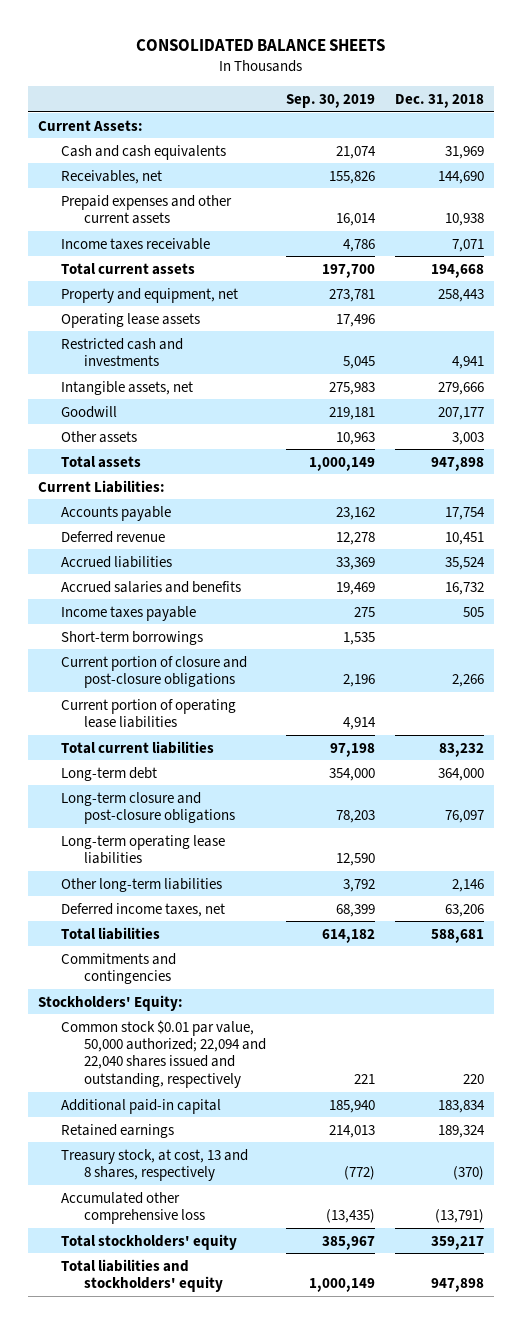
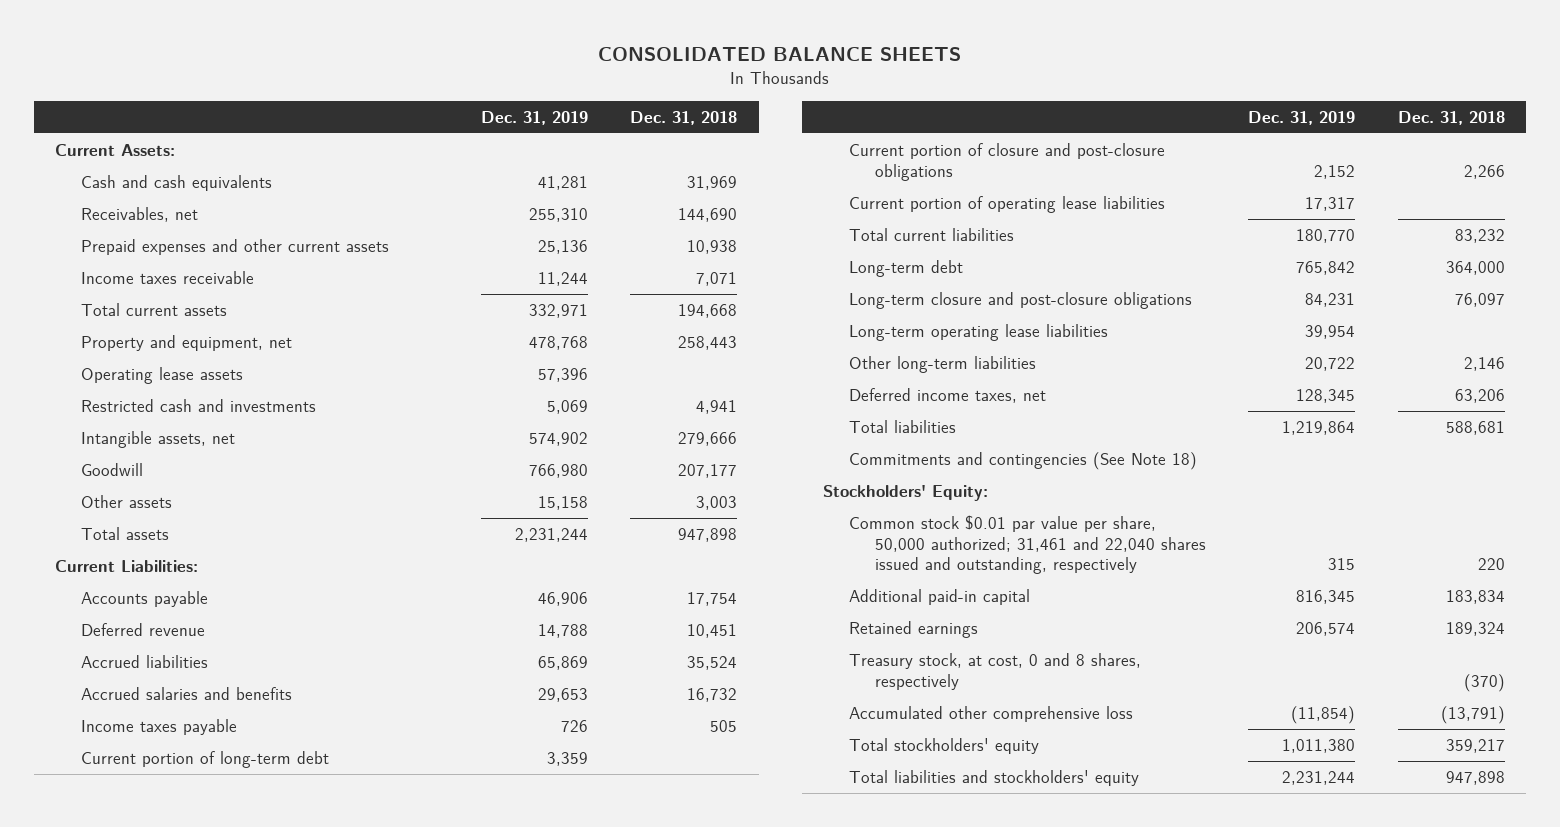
[285,93,375,108] Sep. 30, 2019 -> none
none -> [480,110,588,125] Dec. 31, 2019
[60,630,203,645] Short-term borrowings -> none
none -> [81,750,330,768] Current portion of long-term debt
[60,952,176,985] Commitments and contingencies -> [848,451,1197,470] Commitments and contingencies (See Note 18)
[60,1019,266,1088] Common stock $0.01 par value, 50,000 authorized; 22,094 and 22,040 shares issued and outstanding, respectively -> [848,514,1206,575] Common stock $0.01 par value per share, 50,000 authorized; 31,461 and 22,040 shares issued and outstanding, respectively
[60,1148,248,1182] Treasury stock, at cost, 13 and 8 shares, respectively -> [848,652,1141,690] Treasury stock, at cost, 0 and 8 shares, respectively

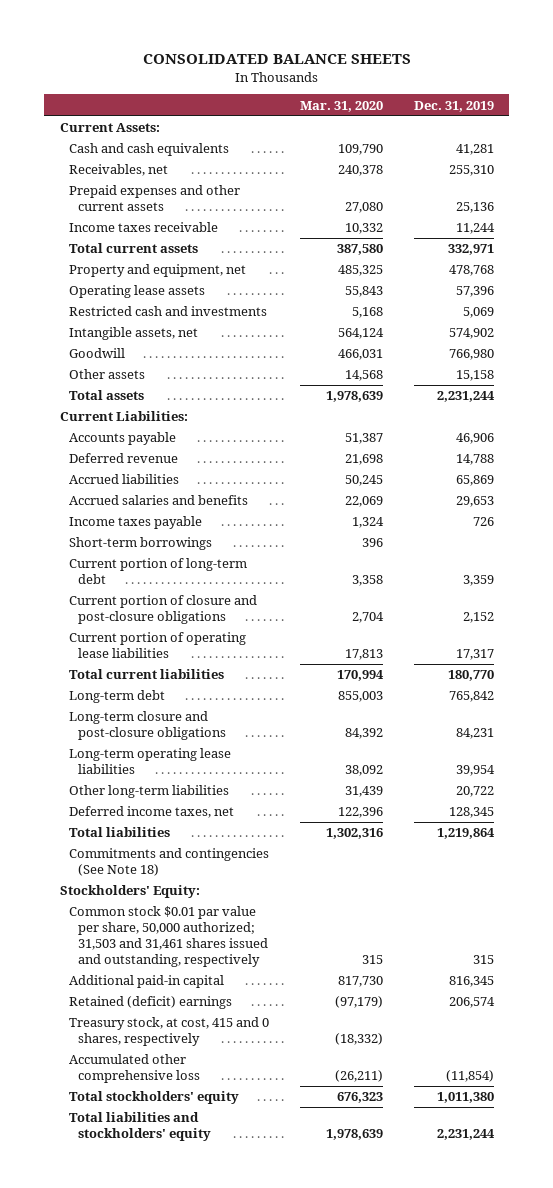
[630,110,738,125] Dec. 31, 2018 -> none
none -> [299,100,383,112] Mar. 31, 2020
none -> [68,537,212,551] Short-term borrowings
[848,514,1206,575] Common stock $0.01 par value per share, 50,000 authorized; 31,461 and 22,040 shares issued and outstanding, respectively -> [68,906,268,967] Common stock $0.01 par value per share, 50,000 authorized; 31,503 and 31,461 shares issued and outstanding, respectively
[848,620,978,638] Retained earnings -> [68,996,232,1010] Retained (deficit) earnings
[848,652,1141,690] Treasury stock, at cost, 0 and 8 shares, respectively -> [68,1017,269,1047] Treasury stock, at cost, 415 and 0 shares, respectively

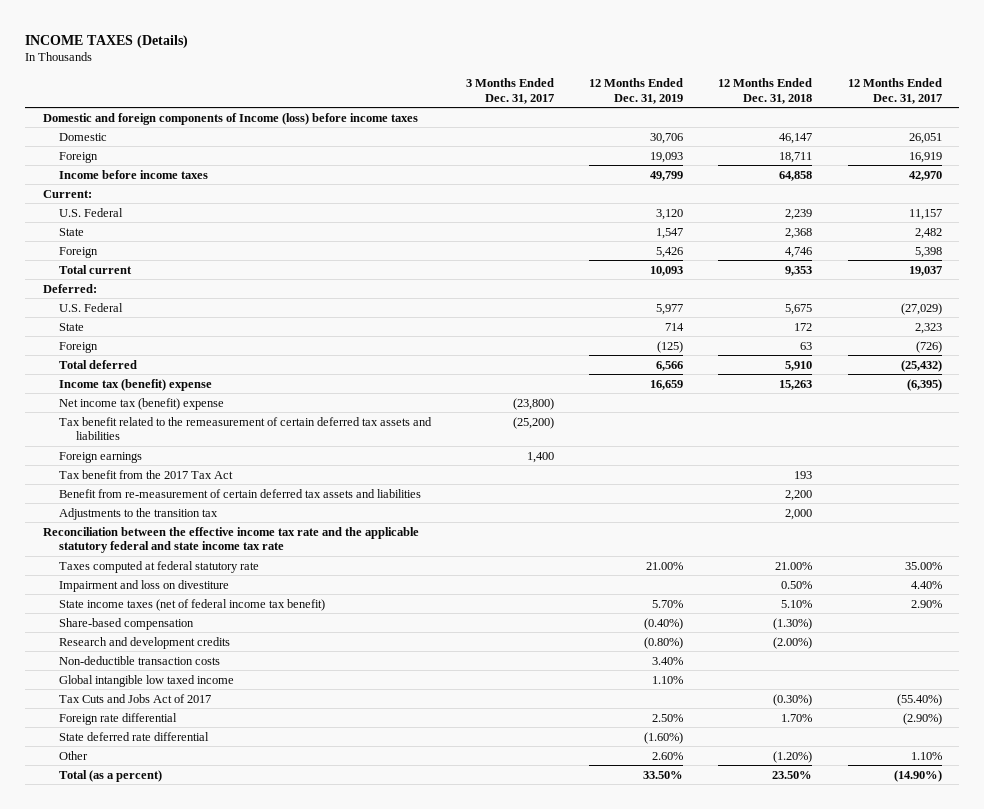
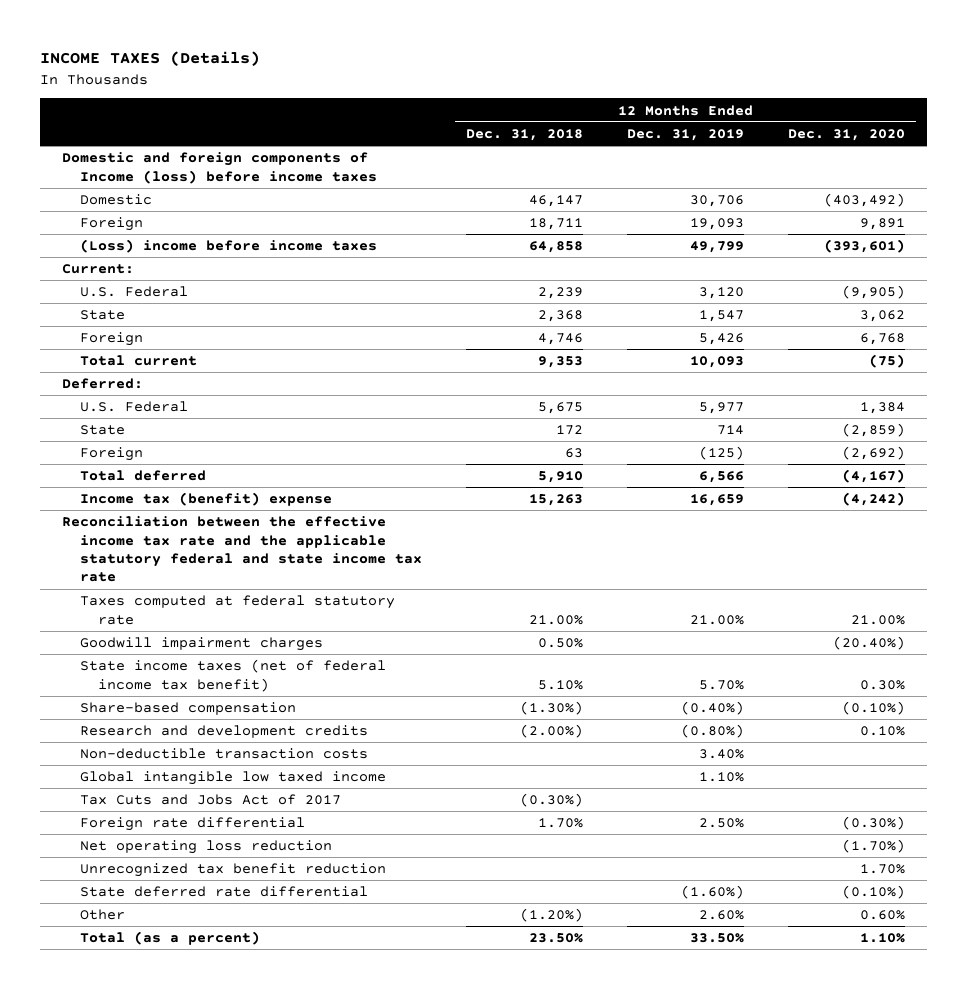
[466,78,555,104] 3 Months Ended Dec. 31, 2017 -> none
[847,78,942,104] 12 Months Ended Dec. 31, 2017 -> none
none -> [788,128,906,141] Dec. 31, 2020
[59,169,209,179] Income before income taxes -> [80,239,378,254] (Loss) income before income taxes
[59,397,225,410] Net income tax (benefit) expense -> none
[59,416,433,441] Tax benefit related to the remeasurement of certain deferred tax assets and liabilities -> none
[59,451,143,463] Foreign earnings -> none
[59,469,234,479] Tax benefit from the 2017 Tax Act -> none
[59,488,422,498] Benefit from re-measurement of certain deferred tax assets and liabilities -> none
[59,507,219,520] Adjustments to the transition tax -> none
[59,579,230,592] Impairment and loss on divestiture -> none
none -> [80,637,324,652] Goodwill impairment charges
none -> [80,840,333,855] Net operating loss reduction
none -> [80,863,387,878] Unrecognized tax benefit reduction

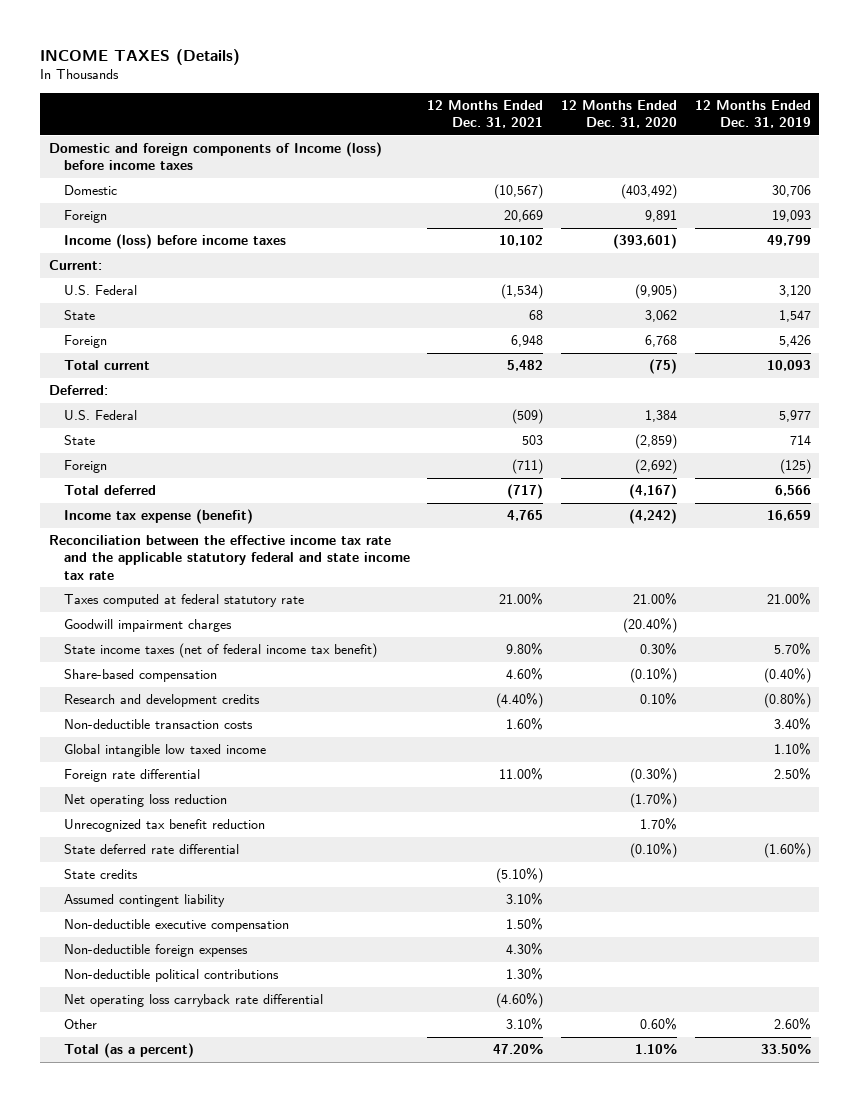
[466,128,584,141] Dec. 31, 2018 -> none
none -> [427,99,544,128] 12 Months Ended Dec. 31, 2021
[80,239,378,254] (Loss) income before income taxes -> [63,234,286,250] Income (loss) before income taxes
[80,492,333,507] Income tax (benefit) expense -> [63,509,253,525] Income tax expense (benefit)
[80,794,342,806] Tax Cuts and Jobs Act of 2017 -> none
none -> [63,869,138,880] State credits
none -> [63,894,225,908] Assumed contingent liability
none -> [63,919,289,933] Non-deductible executive compensation
none -> [63,944,248,958] Non-deductible foreign expenses
none -> [63,969,279,983] Non-deductible political contributions
none -> [63,994,323,1008] Net operating loss carryback rate differential

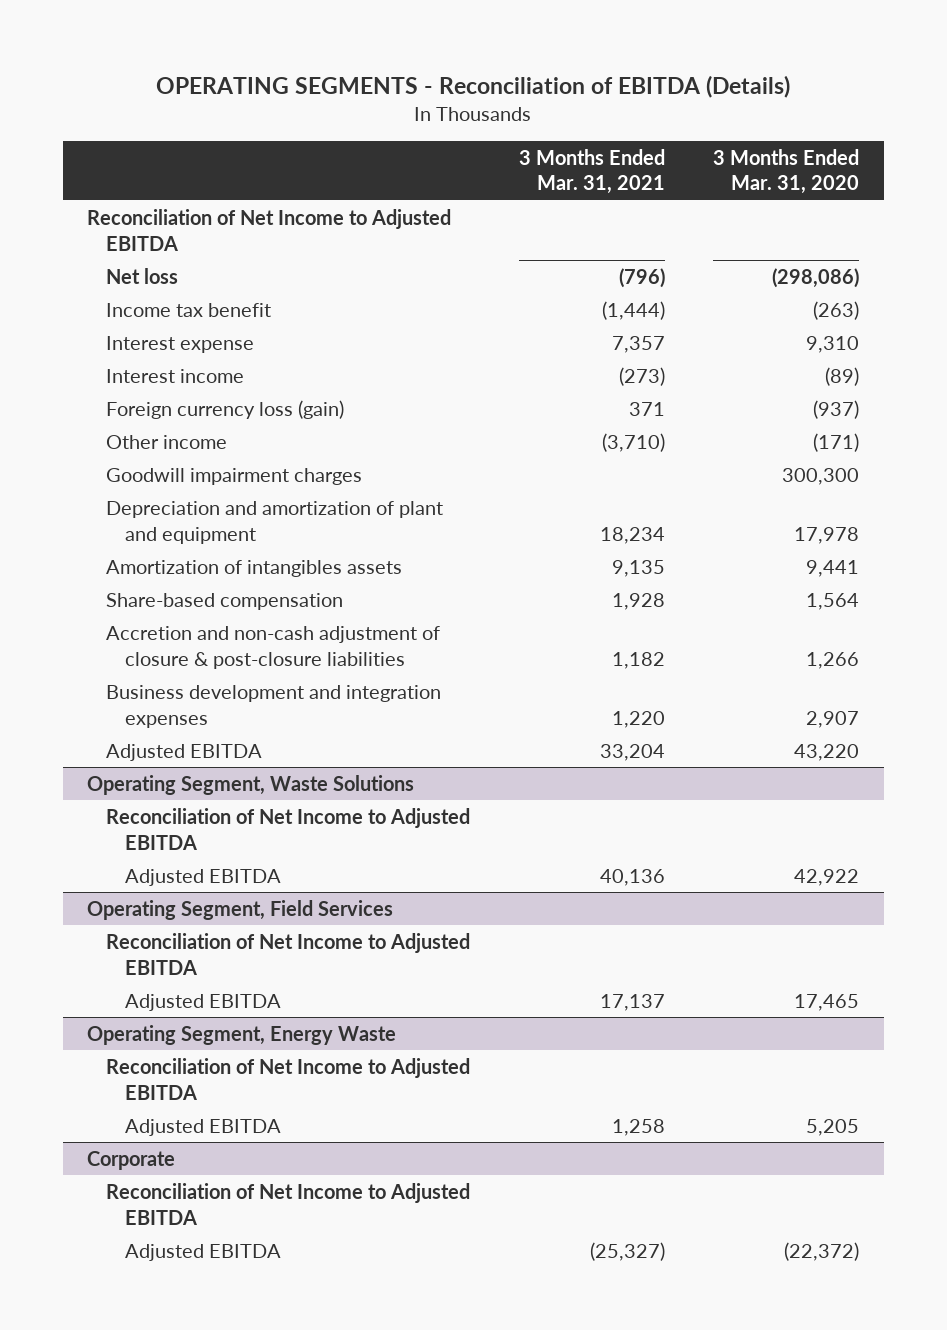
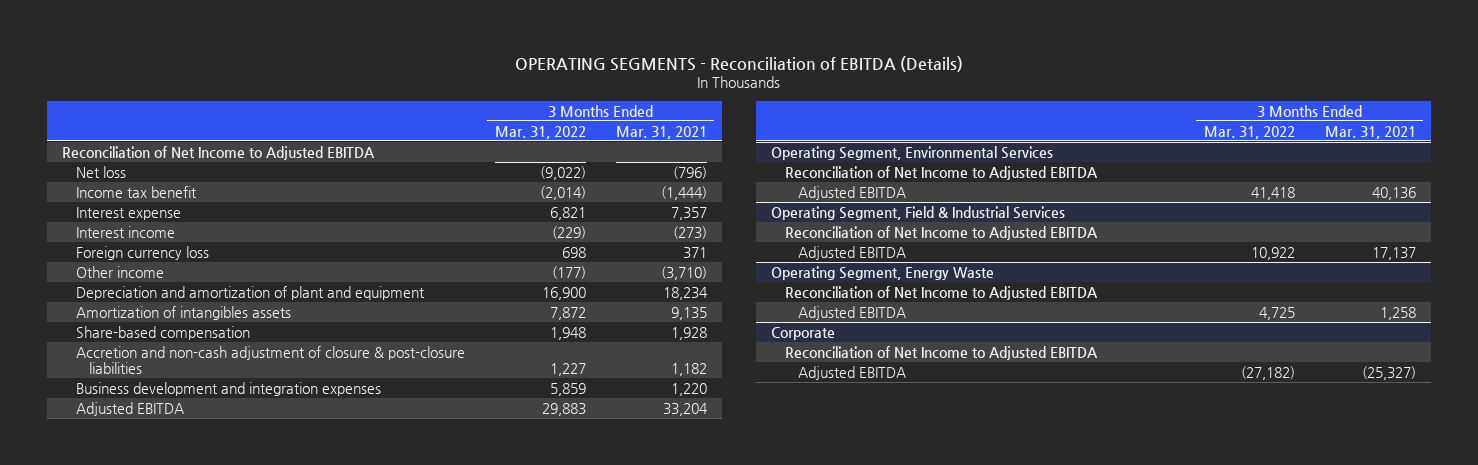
[713,148,860,195] 3 Months Ended Mar. 31, 2020 -> none
none -> [494,125,586,139] Mar. 31, 2022
[106,399,345,419] Foreign currency loss (gain) -> [75,245,209,260] Foreign currency loss
[106,467,363,485] Goodwill impairment charges -> none
[87,774,415,795] Operating Segment, Waste Solutions -> none
none -> [771,145,1054,160] Operating Segment, Environmental Services
[87,899,394,920] Operating Segment, Field Services -> [771,205,1066,220] Operating Segment, Field & Industrial Services

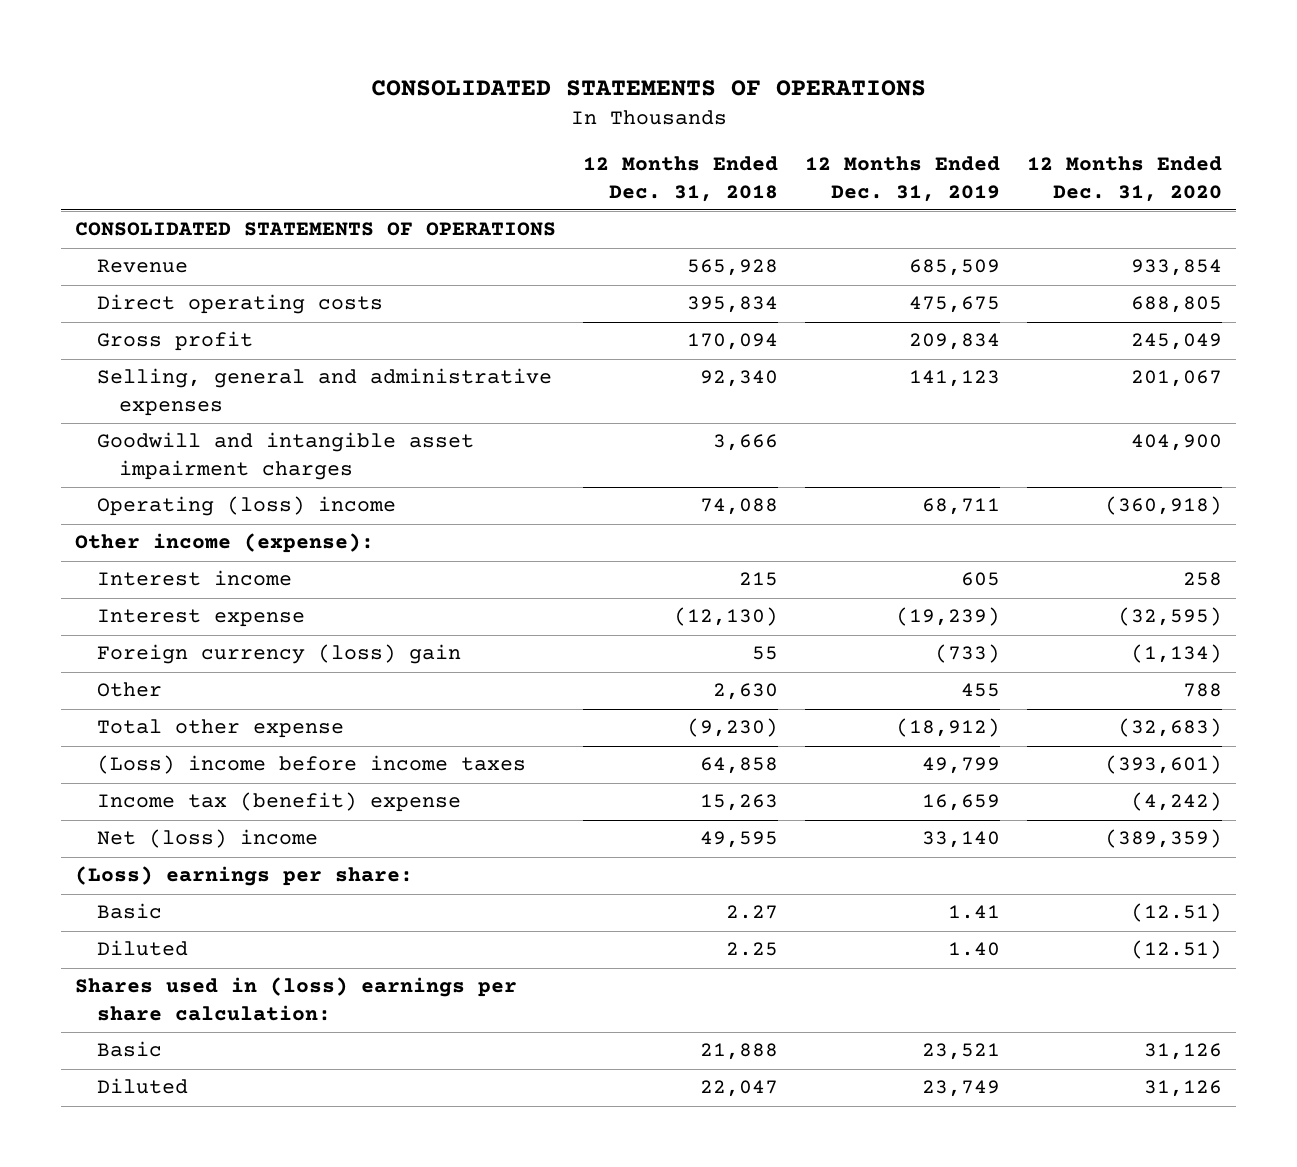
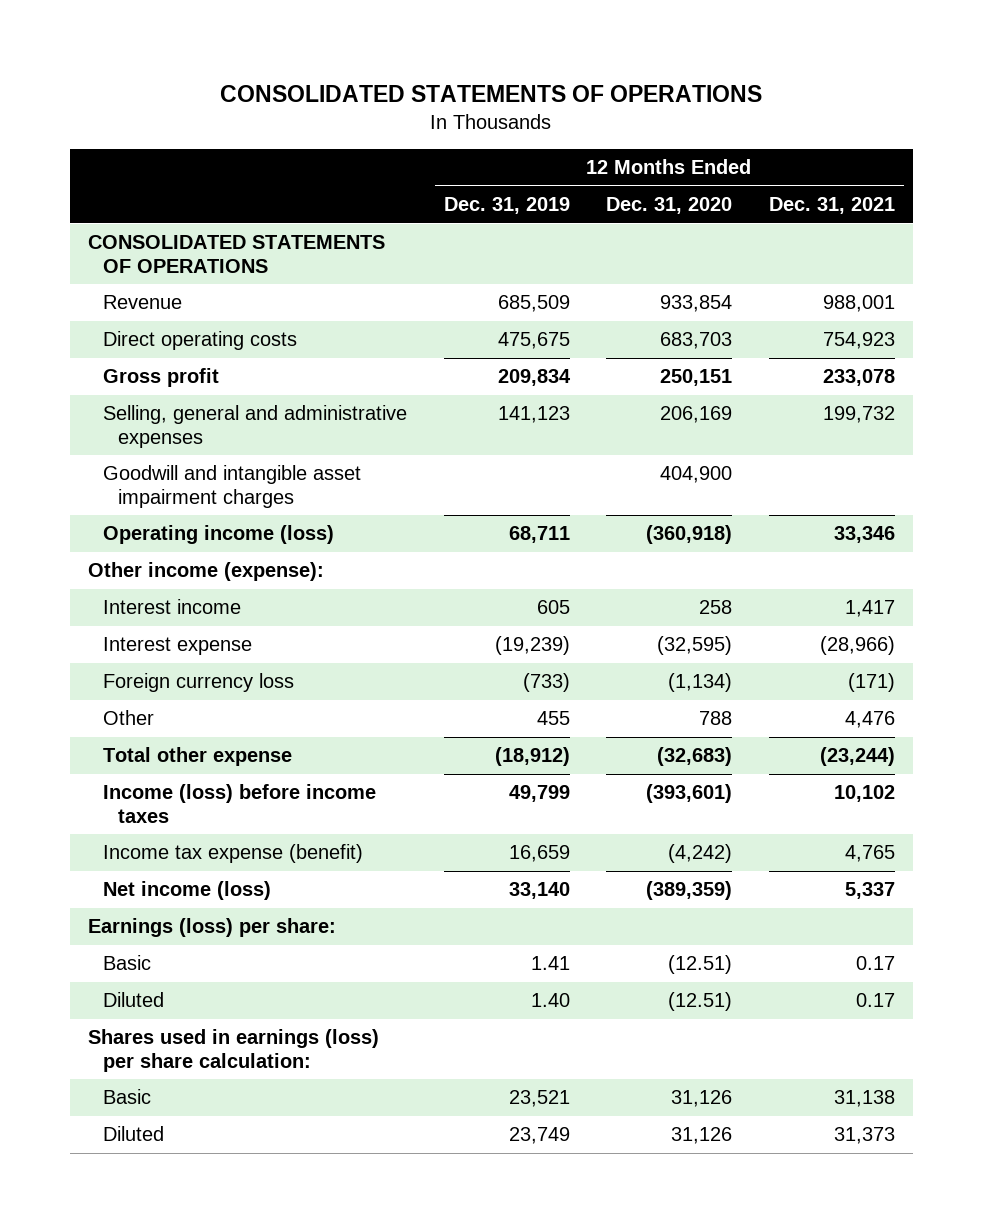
[583,155,779,202] 12 Months Ended Dec. 31, 2018 -> none
none -> [768,197,895,215] Dec. 31, 2021
[1131,296,1223,314] 688,805 -> [660,332,733,350] 683,703
[1131,333,1223,351] 245,049 -> [660,369,733,387] 250,151
[1131,370,1223,388] 201,067 -> [660,406,733,424] 206,169
[96,496,396,517] Operating (loss) income -> [103,525,335,545] Operating income (loss)
[96,644,461,665] Foreign currency (loss) gain -> [103,673,295,693] Foreign currency loss
[96,755,526,775] (Loss) income before income taxes -> [103,784,377,823] Income (loss) before income taxes
[96,792,461,813] Income tax (benefit) expense -> [103,844,364,864] Income tax expense (benefit)
[96,829,318,849] Net (loss) income -> [103,881,272,901] Net income (loss)
[74,866,413,887] (Loss) earnings per share: -> [88,918,337,938] Earnings (loss) per share:
[74,977,517,1022] Shares used in (loss) earnings per share calculation: -> [88,1029,380,1072] Shares used in earnings (loss) per share calculation:

